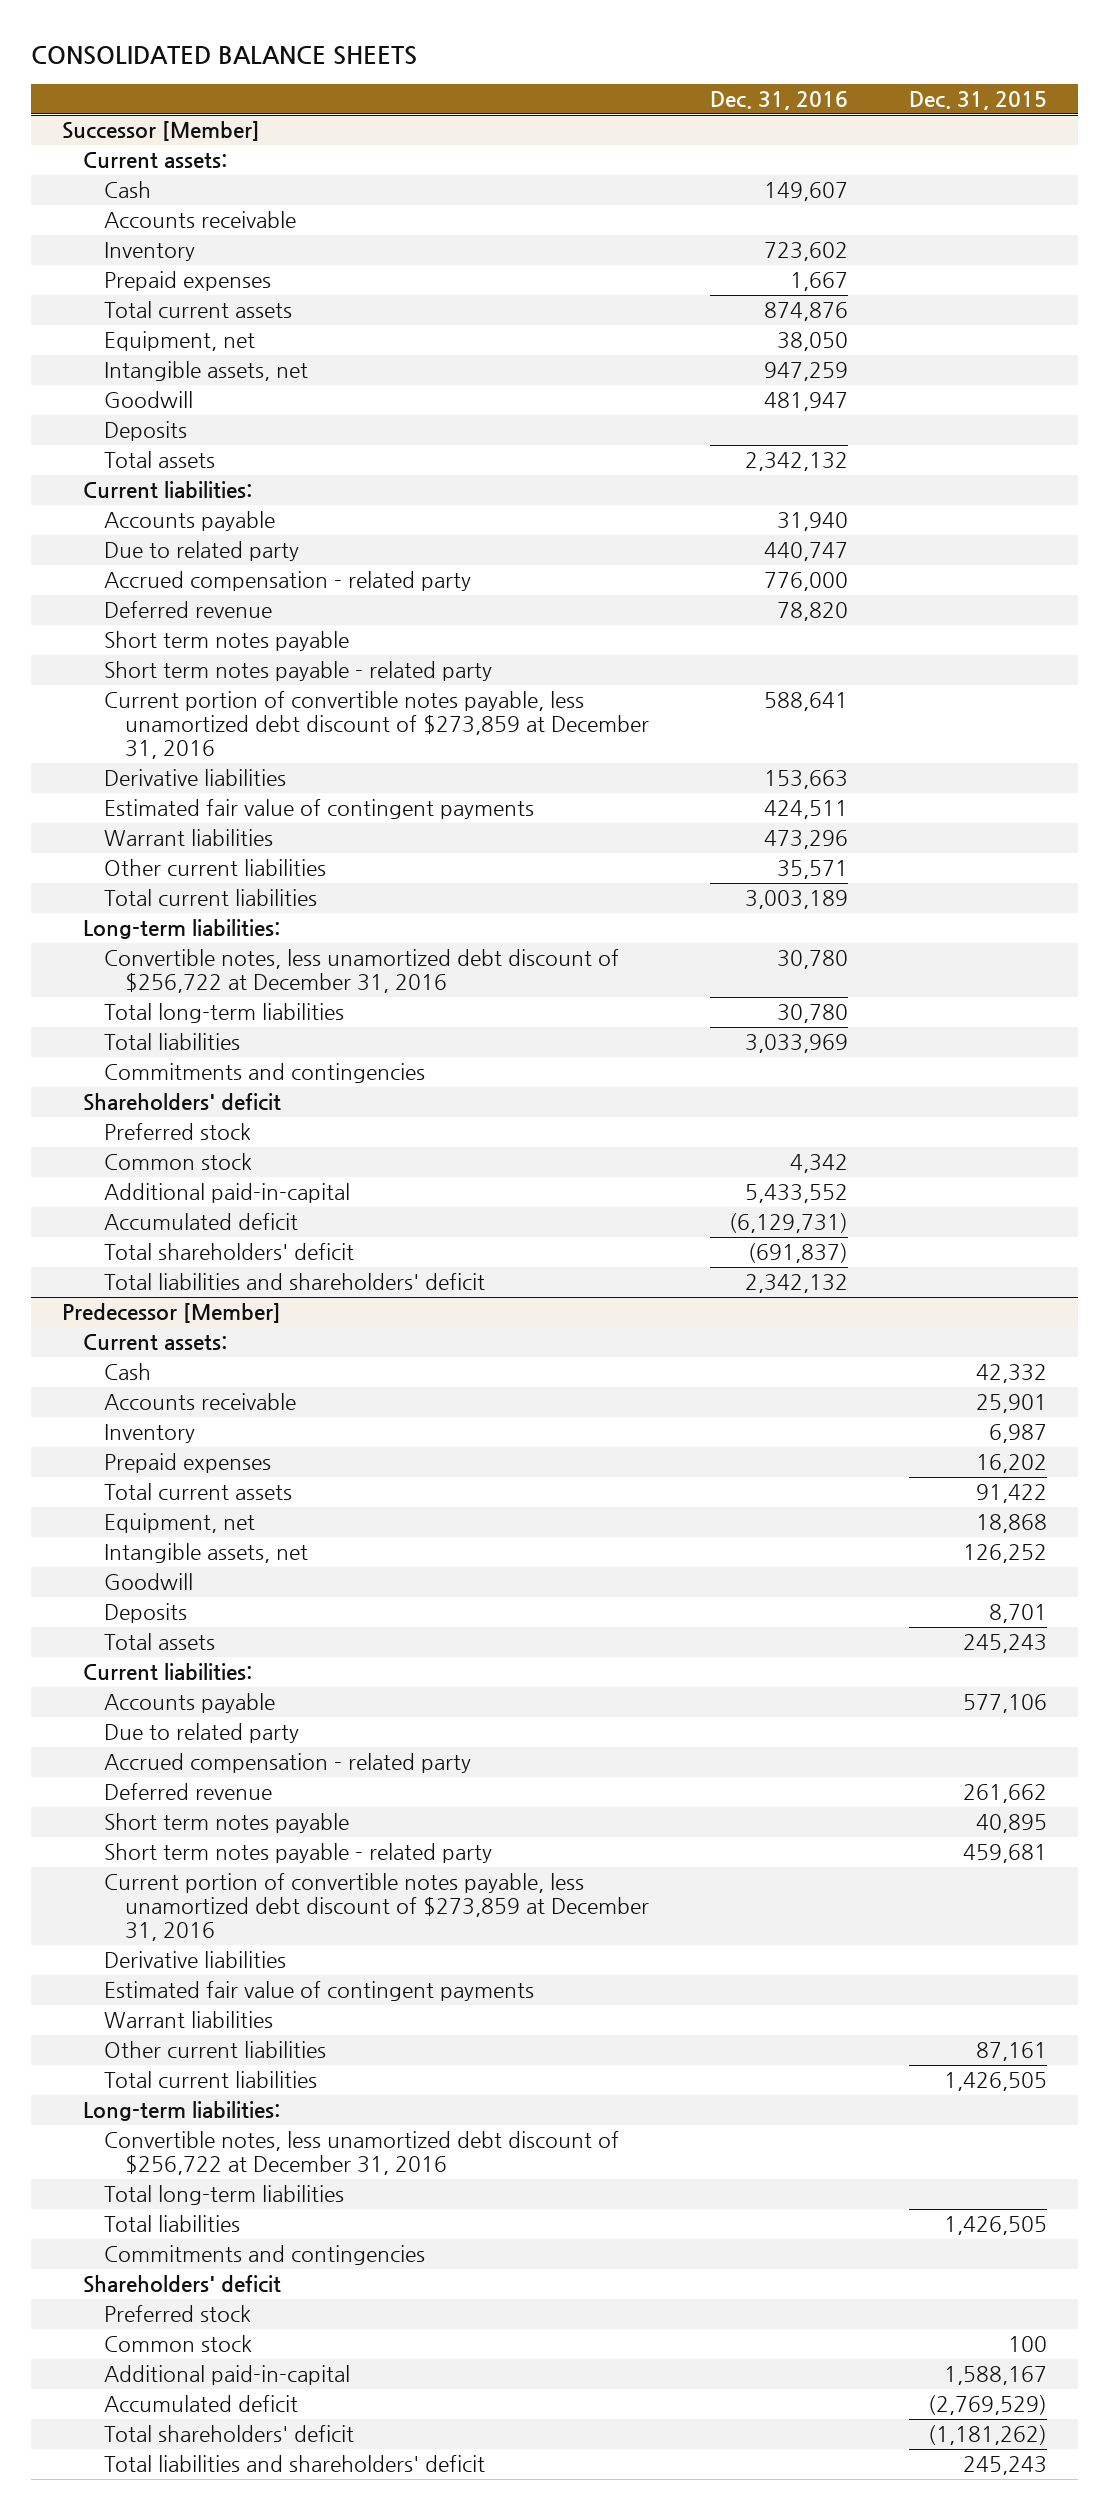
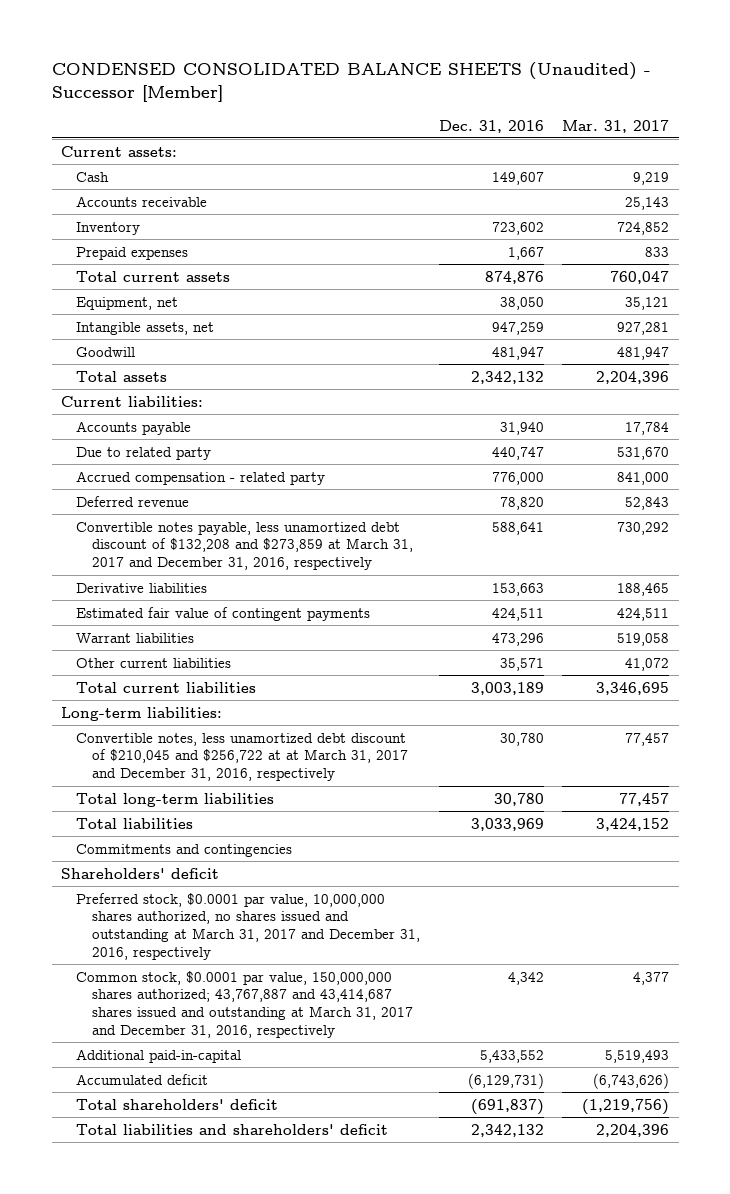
[31,46,418,66] CONSOLIDATED BALANCE SHEETS -> [51,61,651,103] CONDENSED CONSOLIDATED BALANCE SHEETS (Unaudited) - Successor [Member]
[909,90,1048,110] Dec. 31, 2015 -> none
none -> [562,119,670,133] Mar. 31, 2017
[61,121,260,142] Successor [Member] -> none
[103,421,187,442] Deposits -> none
[103,631,349,652] Short term notes payable -> none
[103,661,492,682] Short term notes payable - related party -> none
[103,691,649,760] Current portion of convertible notes payable, less unamortized debt discount of $273,859 at December 31, 2016 -> [76,521,413,571] Convertible notes payable, less unamortized debt discount of $132,208 and $273,859 at March 31, 2017 and December 31, 2016, respectively
[103,949,619,994] Convertible notes, less unamortized debt discount of $256,722 at December 31, 2016 -> [76,732,408,782] Convertible notes, less unamortized debt discount of $210,045 and $256,722 at at March 31, 2017 and December 31, 2016, respectively
[103,1123,251,1141] Preferred stock -> [76,892,420,961] Preferred stock, $0.0001 par value, 10,000,000 shares authorized, no shares issued and outstanding at March 31, 2017 and December 31, 2016, respectively
[103,1153,252,1171] Common stock -> [76,970,413,1039] Common stock, $0.0001 par value, 150,000,000 shares authorized; 43,767,887 and 43,414,687 shares issued and outstanding at March 31, 2017 and December 31, 2016, respectively
[61,1303,281,1324] Predecessor [Member] -> none
[82,1334,227,1351] Current assets: -> none
[103,1363,151,1381] Cash -> none
[103,1393,296,1411] Accounts receivable -> none
[103,1424,195,1444] Inventory -> none
[103,1453,271,1474] Prepaid expenses -> none
[103,1483,292,1501] Total current assets -> none
[103,1513,255,1534] Equipment, net -> none
[103,1543,308,1564] Intangible assets, net -> none
[103,1573,193,1591] Goodwill -> none
[103,1603,187,1624] Deposits -> none
[103,1633,215,1651] Total assets -> none
[82,1663,252,1681] Current liabilities: -> none
[103,1693,275,1714] Accounts payable -> none
[103,1723,299,1744] Due to related party -> none
[103,1753,471,1774] Accrued compensation - related party -> none
[103,1783,272,1801] Deferred revenue -> none
[103,1813,349,1834] Short term notes payable -> none
[103,1843,492,1864] Short term notes payable - related party -> none
[103,1873,649,1942] Current portion of convertible notes payable, less unamortized debt discount of $273,859 at December 31, 2016 -> none
[103,1951,286,1969] Derivative liabilities -> none
[103,1981,534,2002] Estimated fair value of contingent payments -> none
[103,2011,273,2029] Warrant liabilities -> none
[103,2041,326,2059] Other current liabilities -> none
[103,2071,317,2089] Total current liabilities -> none
[82,2101,280,2122] Long-term liabilities: -> none
[103,2131,619,2176] Convertible notes, less unamortized debt discount of $256,722 at December 31, 2016 -> none
[103,2185,344,2206] Total long-term liabilities -> none
[103,2215,240,2233] Total liabilities -> none
[103,2245,425,2266] Commitments and contingencies -> none
[82,2275,281,2294] Shareholders' deficit -> none
[103,2305,251,2323] Preferred stock -> none
[103,2335,252,2353] Common stock -> none
[103,2365,350,2386] Additional paid-in-capital -> none
[103,2395,298,2413] Accumulated deficit -> none
[103,2425,354,2443] Total shareholders' deficit -> none
[103,2455,485,2473] Total liabilities and shareholders' deficit -> none

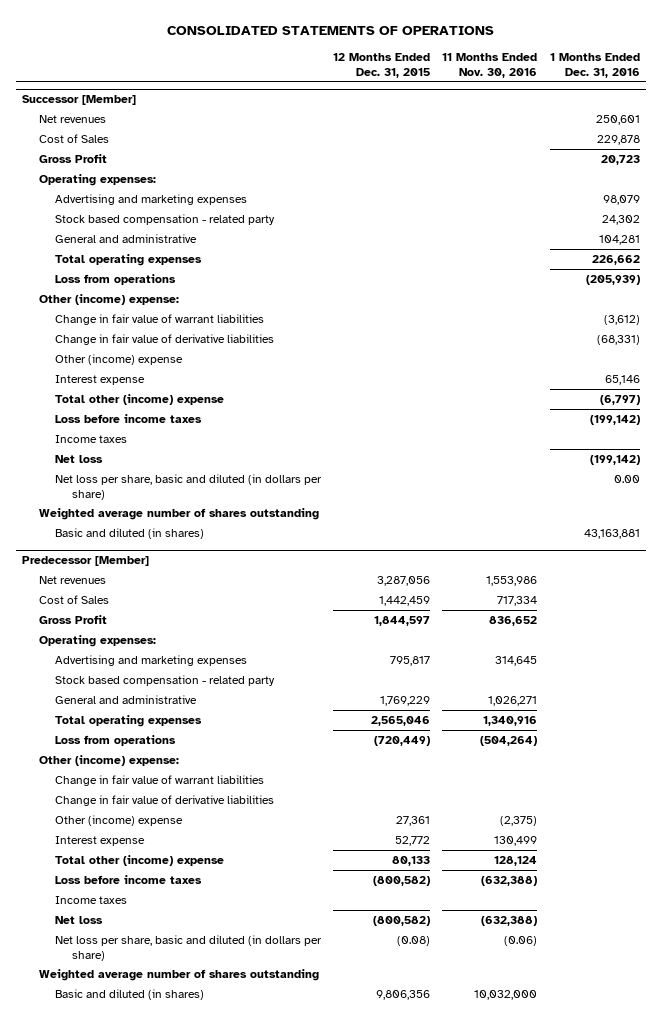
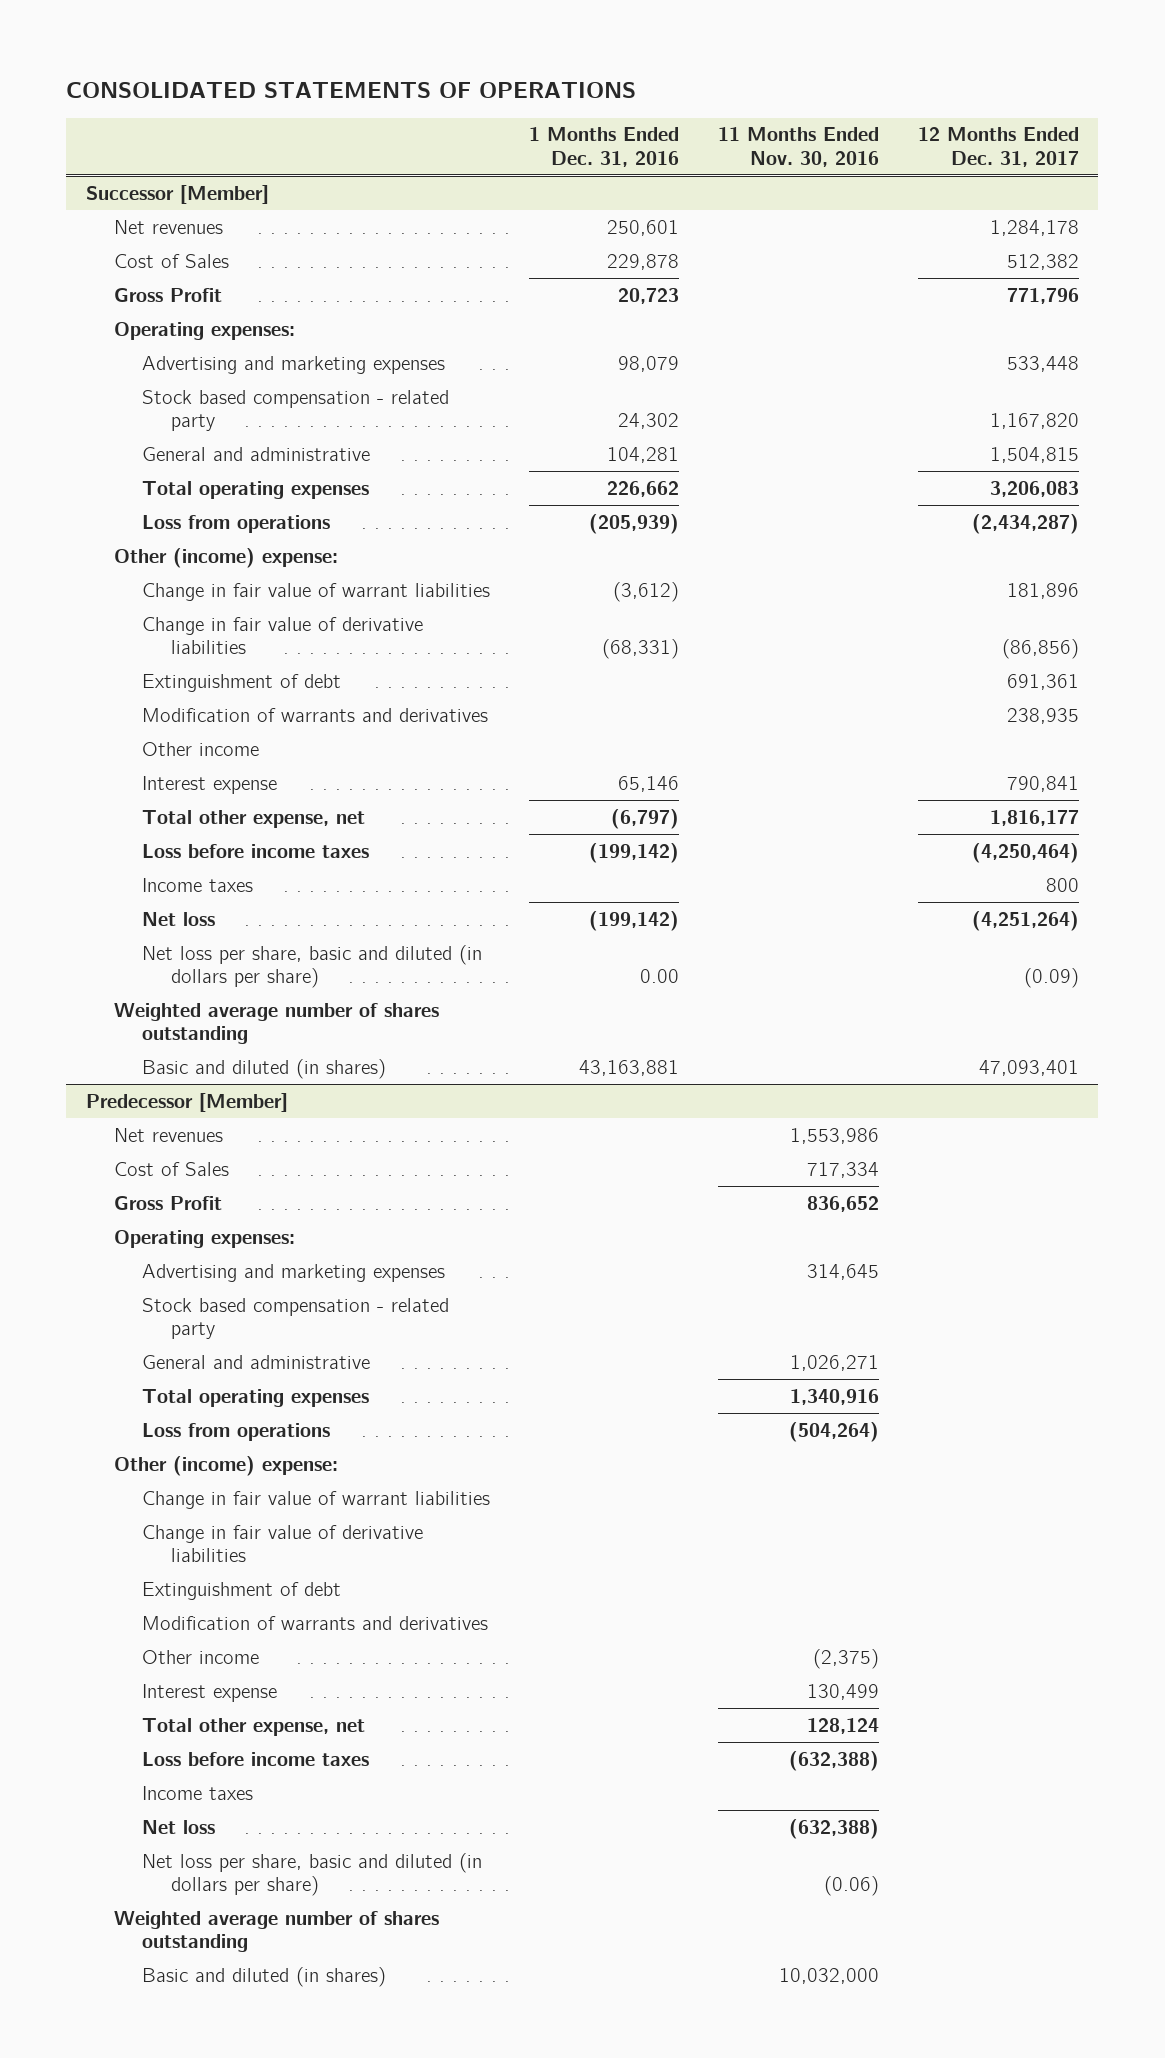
[333,52,431,78] 12 Months Ended Dec. 31, 2015 -> none
none -> [917,127,1079,167] 12 Months Ended Dec. 31, 2017
none -> [142,673,342,692] Extinguishment of debt
none -> [142,707,489,722] Modification of warrants and derivatives
[55,353,184,365] Other (income) expense -> [142,741,260,756] Other income
[55,393,225,405] Total other (income) expense -> [142,809,366,828] Total other expense, net
none -> [142,1581,342,1600] Extinguishment of debt
none -> [142,1615,489,1630] Modification of warrants and derivatives
[55,814,184,826] Other (income) expense -> [142,1649,260,1664] Other income
[55,854,225,866] Total other (income) expense -> [142,1717,366,1736] Total other expense, net

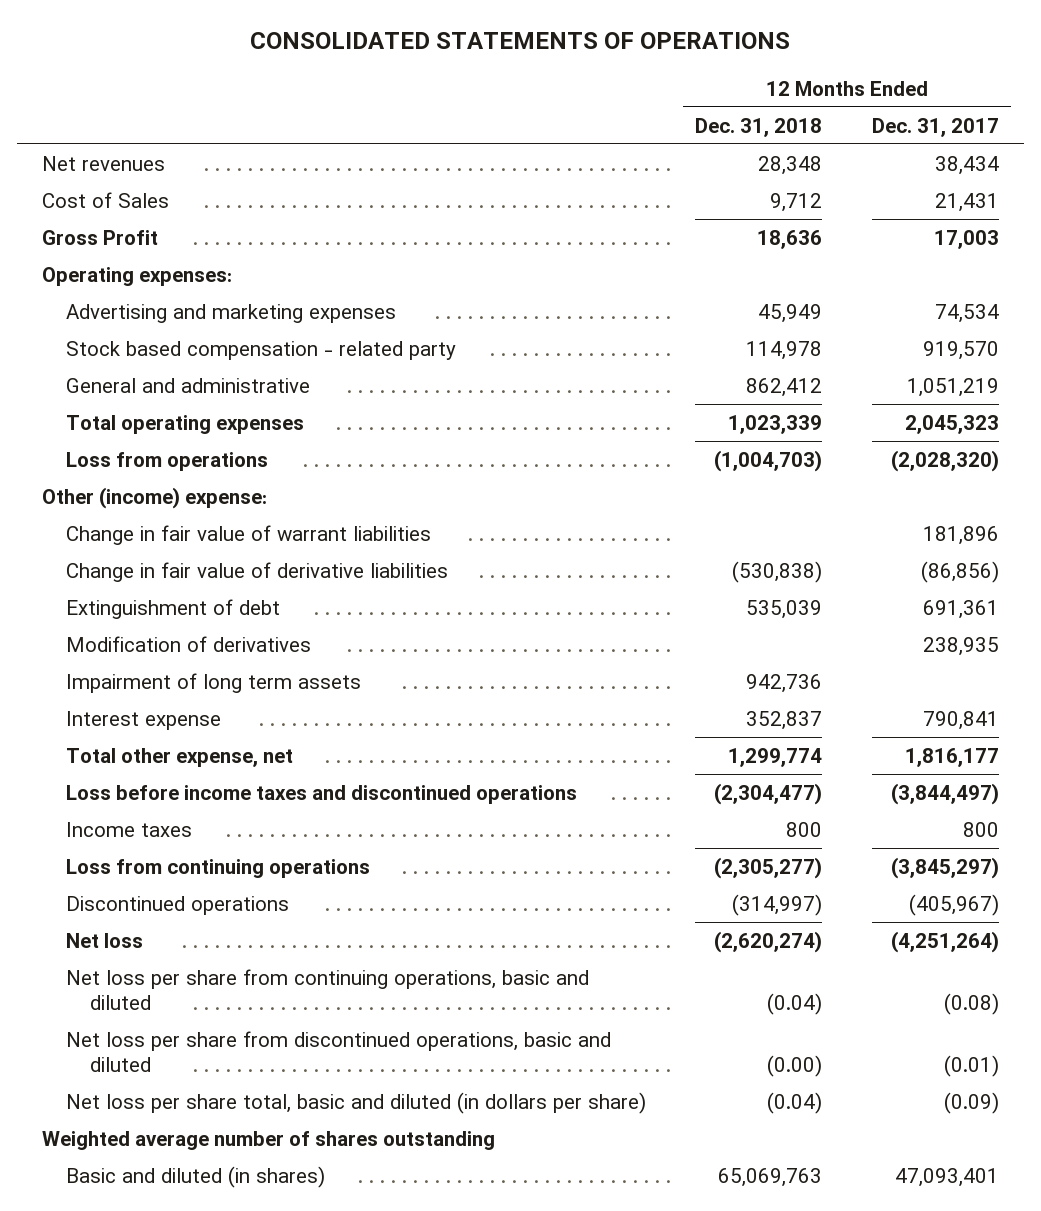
[529,127,680,167] 1 Months Ended Dec. 31, 2016 -> none
[718,127,880,167] 11 Months Ended Nov. 30, 2016 -> none
none -> [695,117,823,137] Dec. 31, 2018
[85,184,269,204] Successor [Member] -> none
[989,219,1079,236] 1,284,178 -> [935,155,1000,175] 38,434
[1006,253,1079,270] 512,382 -> [935,192,1000,212] 21,431
[1006,287,1079,304] 771,796 -> [934,229,1000,249] 17,003
[1006,355,1079,372] 533,448 -> [935,303,1000,323] 74,534
[989,413,1079,430] 1,167,820 -> [923,340,1000,360] 919,570
[989,446,1079,463] 1,504,815 -> [907,377,1000,397] 1,051,219
[989,480,1079,497] 3,206,083 -> [905,414,1000,434] 2,045,323
[971,513,1079,534] (2,434,287) -> [891,449,1000,472] (2,028,320)
[142,741,260,756] Other income -> none
[142,707,489,722] Modification of warrants and derivatives -> [65,635,311,652] Modification of derivatives
none -> [65,672,361,693] Impairment of long term assets
[142,843,370,858] Loss before income taxes -> [65,784,577,804] Loss before income taxes and discontinued operations
[971,842,1079,863] (4,250,464) -> [891,782,1000,805] (3,844,497)
none -> [65,858,370,878] Loss from continuing operations
none -> [65,895,289,915] Discontinued operations
none -> [65,968,589,1011] Net loss per share from continuing operations, basic and diluted
none -> [65,1030,611,1073] Net loss per share from discontinued operations, basic and diluted
[142,944,483,989] Net loss per share, basic and diluted (in dollars per share) -> [65,1091,646,1114] Net loss per share total, basic and diluted (in dollars per share)
[85,1092,288,1112] Predecessor [Member] -> none
[114,1127,224,1142] Net revenues -> none
[114,1161,230,1176] Cost of Sales -> none
[114,1195,223,1210] Gross Profit -> none
[114,1229,296,1248] Operating expenses: -> none
[142,1263,446,1282] Advertising and marketing expenses -> none
[142,1297,450,1340] Stock based compensation - related party -> none
[142,1354,371,1369] General and administrative -> none
[142,1388,370,1407] Total operating expenses -> none
[142,1422,331,1441] Loss from operations -> none
[114,1455,339,1476] Other (income) expense: -> none
[142,1490,491,1509] Change in fair value of warrant liabilities -> none
[142,1524,424,1563] Change in fair value of derivative liabilities -> none
[142,1581,342,1600] Extinguishment of debt -> none
[142,1615,489,1630] Modification of warrants and derivatives -> none
[142,1649,260,1664] Other income -> none
[142,1683,278,1702] Interest expense -> none
[142,1717,366,1736] Total other expense, net -> none
[142,1751,370,1766] Loss before income taxes -> none
[142,1785,254,1800] Income taxes -> none
[142,1819,216,1834] Net loss -> none
[142,1852,483,1897] Net loss per share, basic and diluted (in dollars per share) -> none
[114,1910,440,1953] Weighted average number of shares outstanding -> none
[142,1966,387,1987] Basic and diluted (in shares) -> none

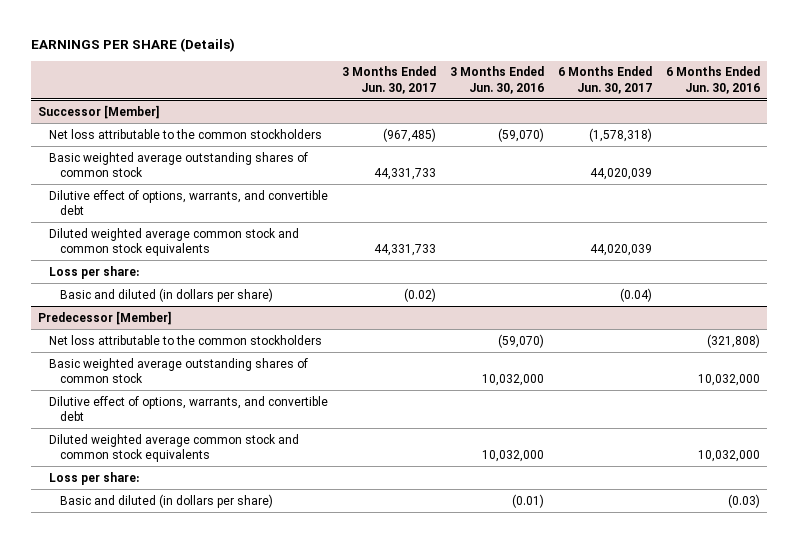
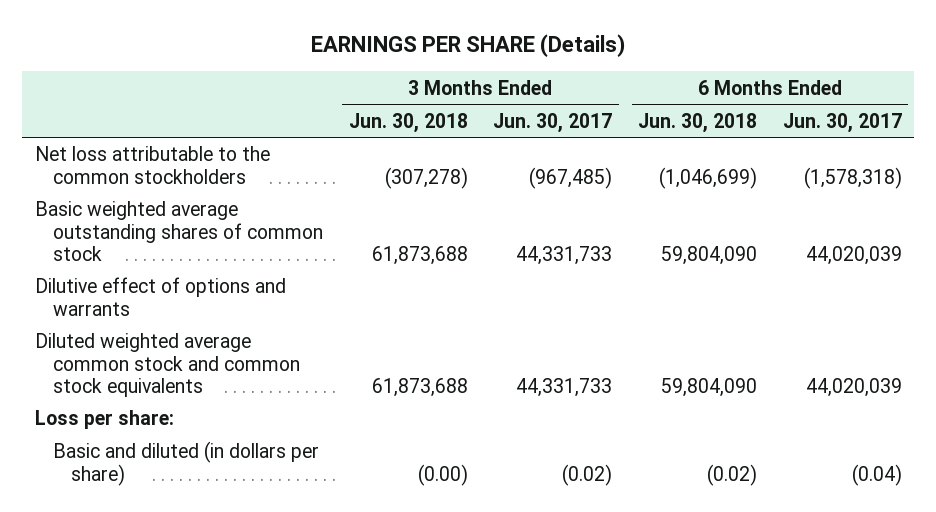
[450,66,545,94] 3 Months Ended Jun. 30, 2016 -> none
[666,66,761,94] 6 Months Ended Jun. 30, 2016 -> none
none -> [348,112,468,133] Jun. 30, 2018
none -> [637,112,757,133] Jun. 30, 2018
[37,104,160,119] Successor [Member] -> none
[49,189,329,215] Dilutive effect of options, warrants, and convertible debt -> [34,277,286,316] Dilutive effect of options and warrants
[37,310,172,325] Predecessor [Member] -> none
[49,334,323,345] Net loss attributable to the common stockholders -> none
[49,357,309,383] Basic weighted average outstanding shares of common stock -> none
[49,395,329,421] Dilutive effect of options, warrants, and convertible debt -> none
[49,433,300,462] Diluted weighted average common stock and common stock equivalents -> none
[49,471,140,485] Loss per share: -> none
[60,493,274,508] Basic and diluted (in dollars per share) -> none

